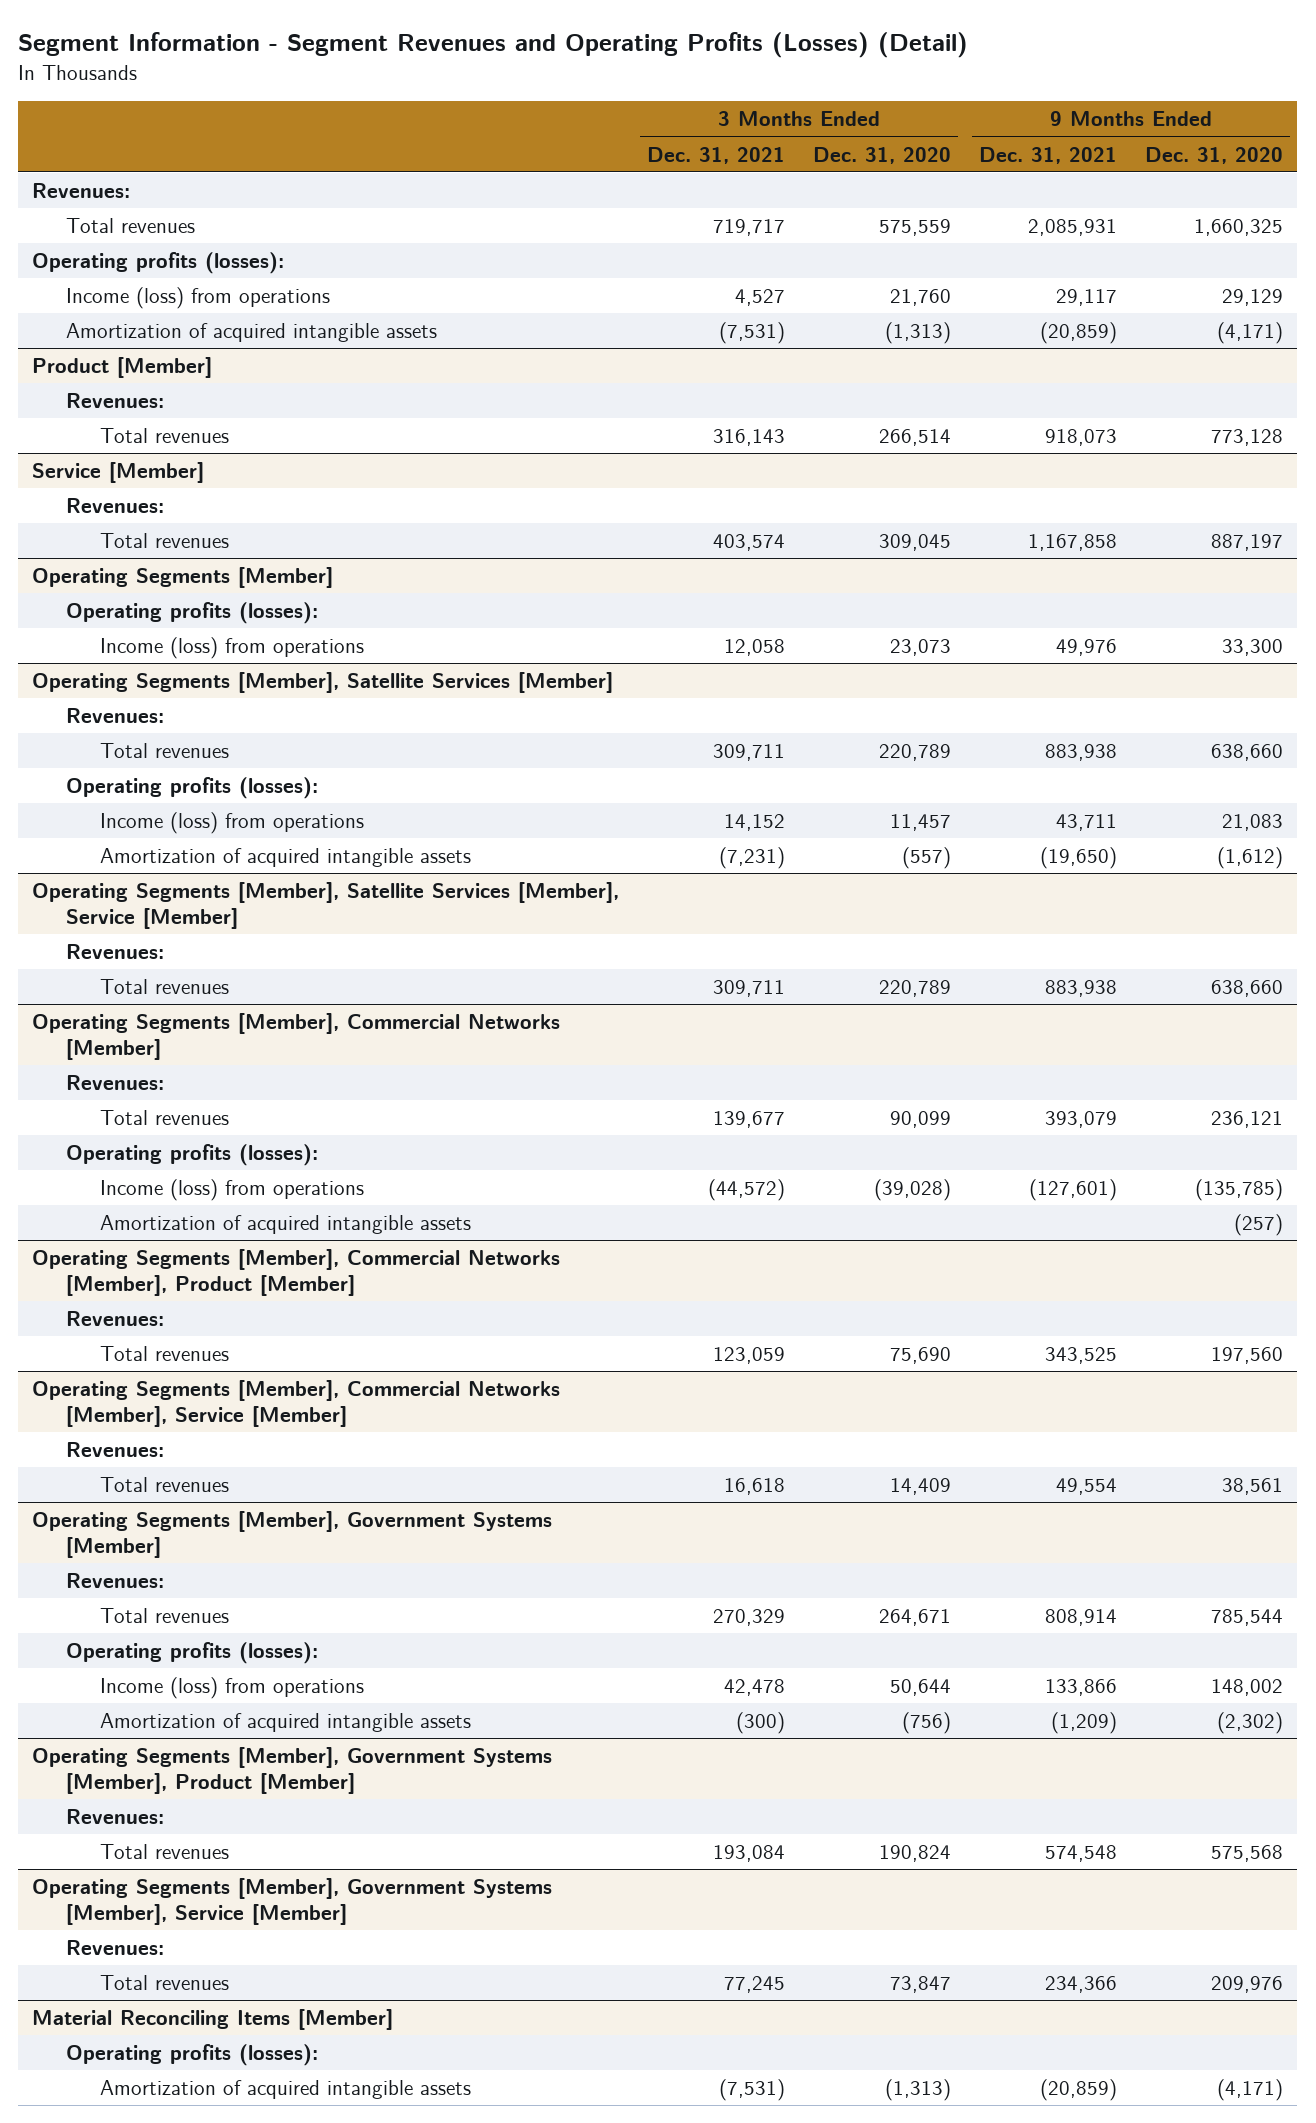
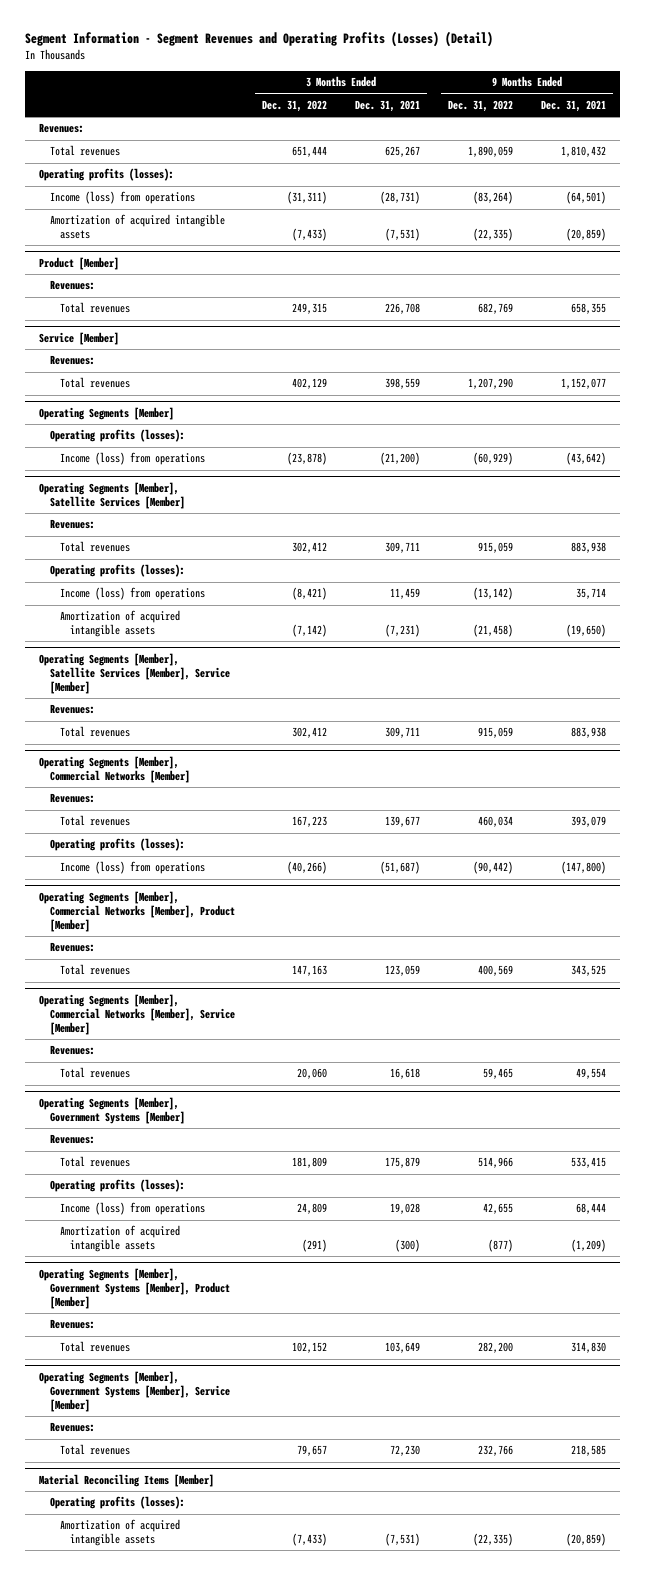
[813,146,952,164] Dec. 31, 2020 -> none
[1145,146,1284,164] Dec. 31, 2020 -> none
none -> [262,99,328,112] Dec. 31, 2022
none -> [448,99,514,112] Dec. 31, 2022
[713,219,786,237] 719,717 -> [385,146,421,158] 625,267
[1028,219,1118,237] 2,085,931 -> [561,146,607,158] 1,810,432
[735,289,786,307] 4,527 -> [380,191,421,205] (28,731)
[1056,289,1118,307] 29,117 -> [566,191,607,205] (64,501)
[713,429,786,447] 316,143 -> [385,303,421,315] 226,708
[1045,429,1118,447] 918,073 -> [571,303,607,315] 658,355
[713,534,786,552] 403,574 -> [385,378,421,390] 398,559
[1028,534,1118,552] 1,167,858 -> [561,378,607,390] 1,152,077
[724,639,786,657] 12,058 -> [380,452,421,466] (21,200)
[1056,639,1118,657] 49,976 -> [566,452,607,466] (43,642)
[724,814,786,832] 14,152 -> [390,588,421,600] 11,459
[1056,814,1118,832] 43,711 -> [576,588,607,600] 35,714
[99,1215,471,1235] Amortization of acquired intangible assets -> none
[708,1179,786,1202] (44,572) -> [380,861,421,875] (51,687)
[1029,1179,1118,1202] (127,601) -> [561,861,607,875] (147,800)
[713,1609,786,1627] 270,329 -> [385,1157,421,1169] 175,879
[1045,1609,1118,1627] 808,914 -> [571,1157,607,1169] 533,415
[724,1679,786,1697] 42,478 -> [390,1203,421,1215] 19,028
[1045,1679,1118,1697] 133,866 -> [576,1203,607,1215] 68,444
[713,1845,786,1863] 193,084 -> [385,1342,421,1354] 103,649
[1045,1845,1118,1863] 574,548 -> [571,1342,607,1354] 314,830
[724,1976,786,1994] 77,245 -> [390,1445,421,1457] 72,230
[1045,1976,1118,1994] 234,366 -> [571,1445,607,1457] 218,585

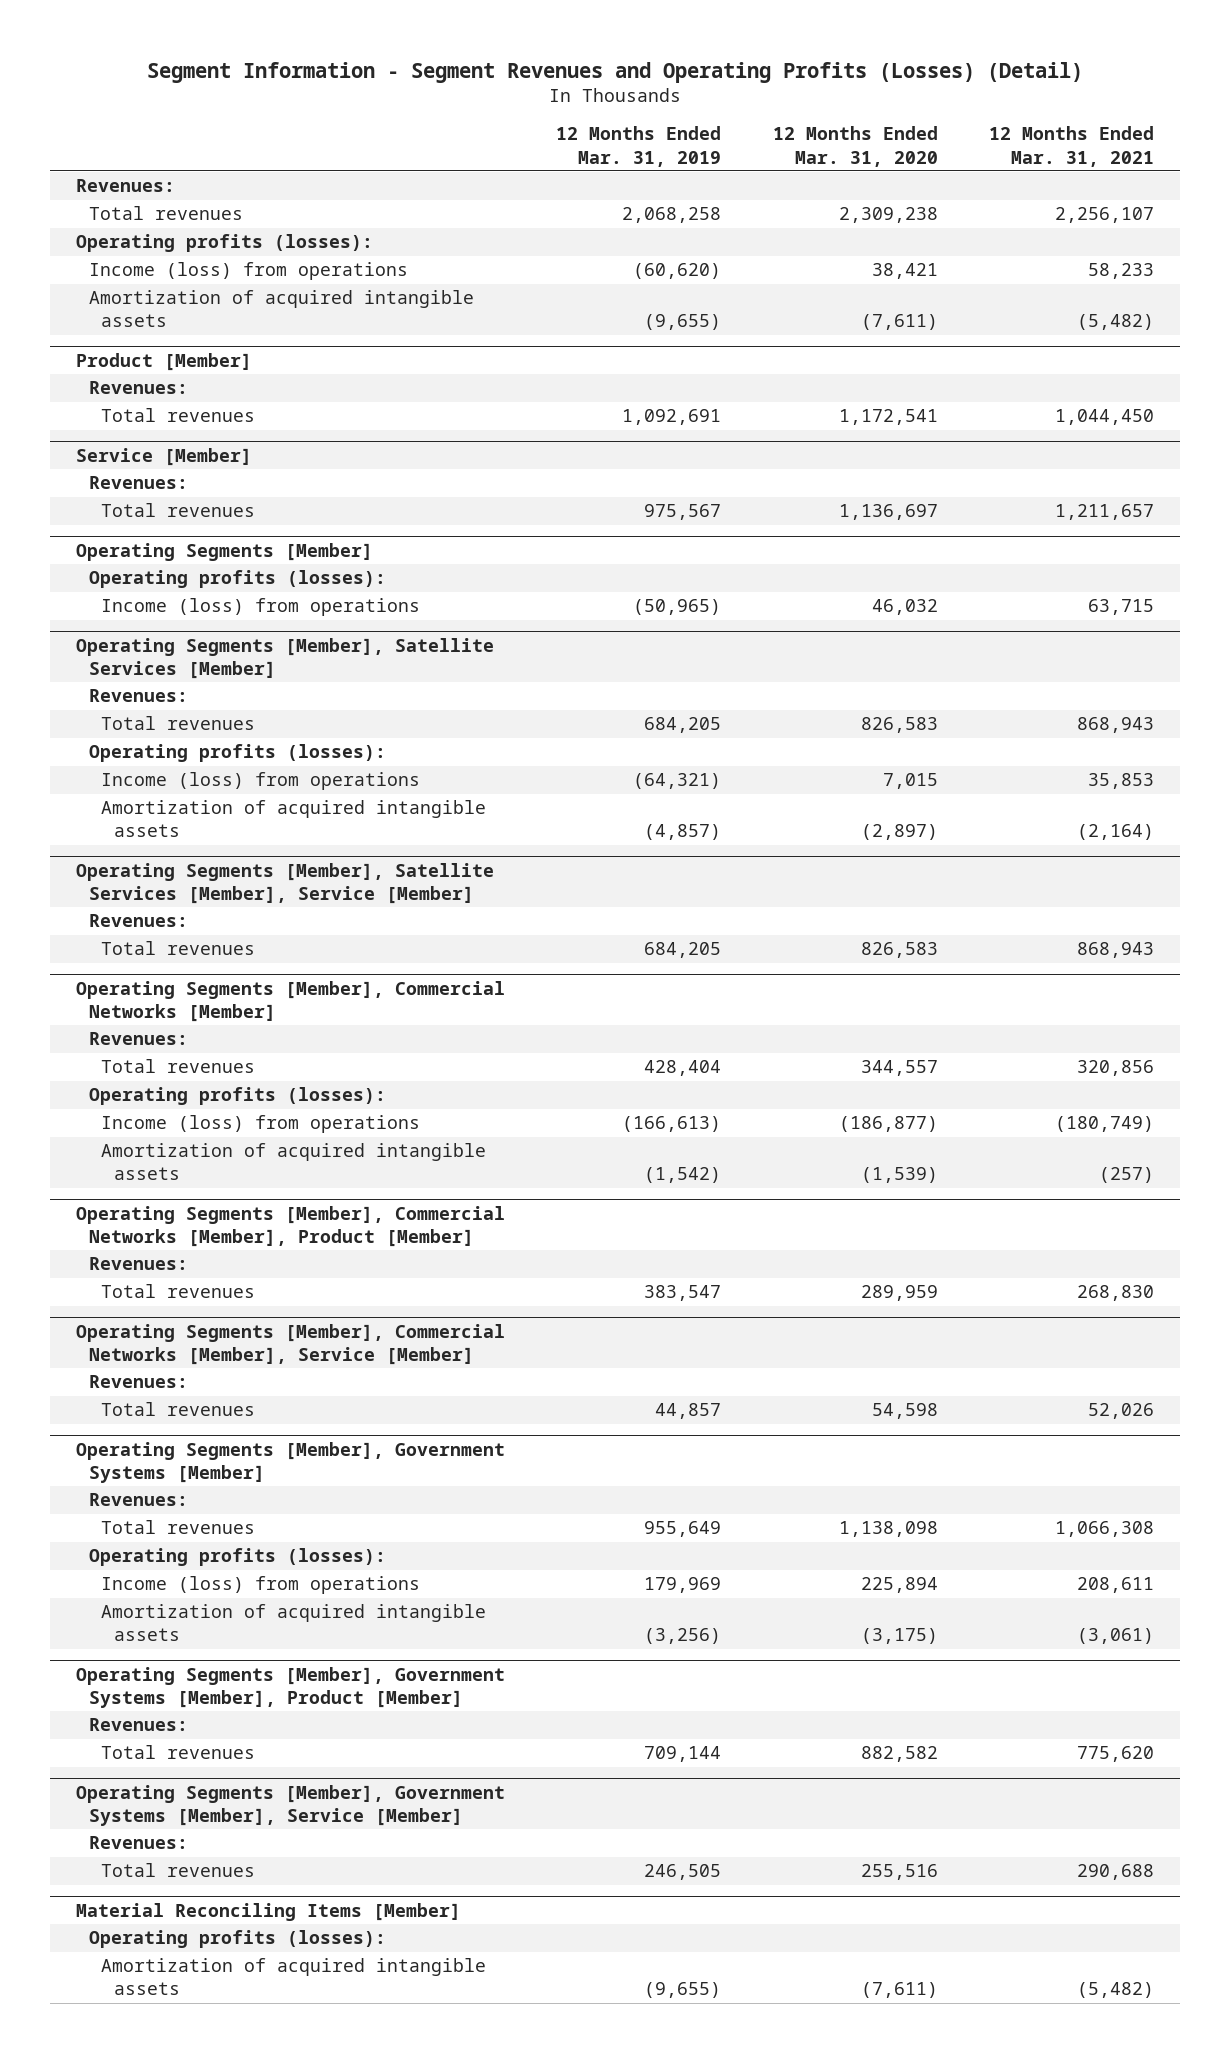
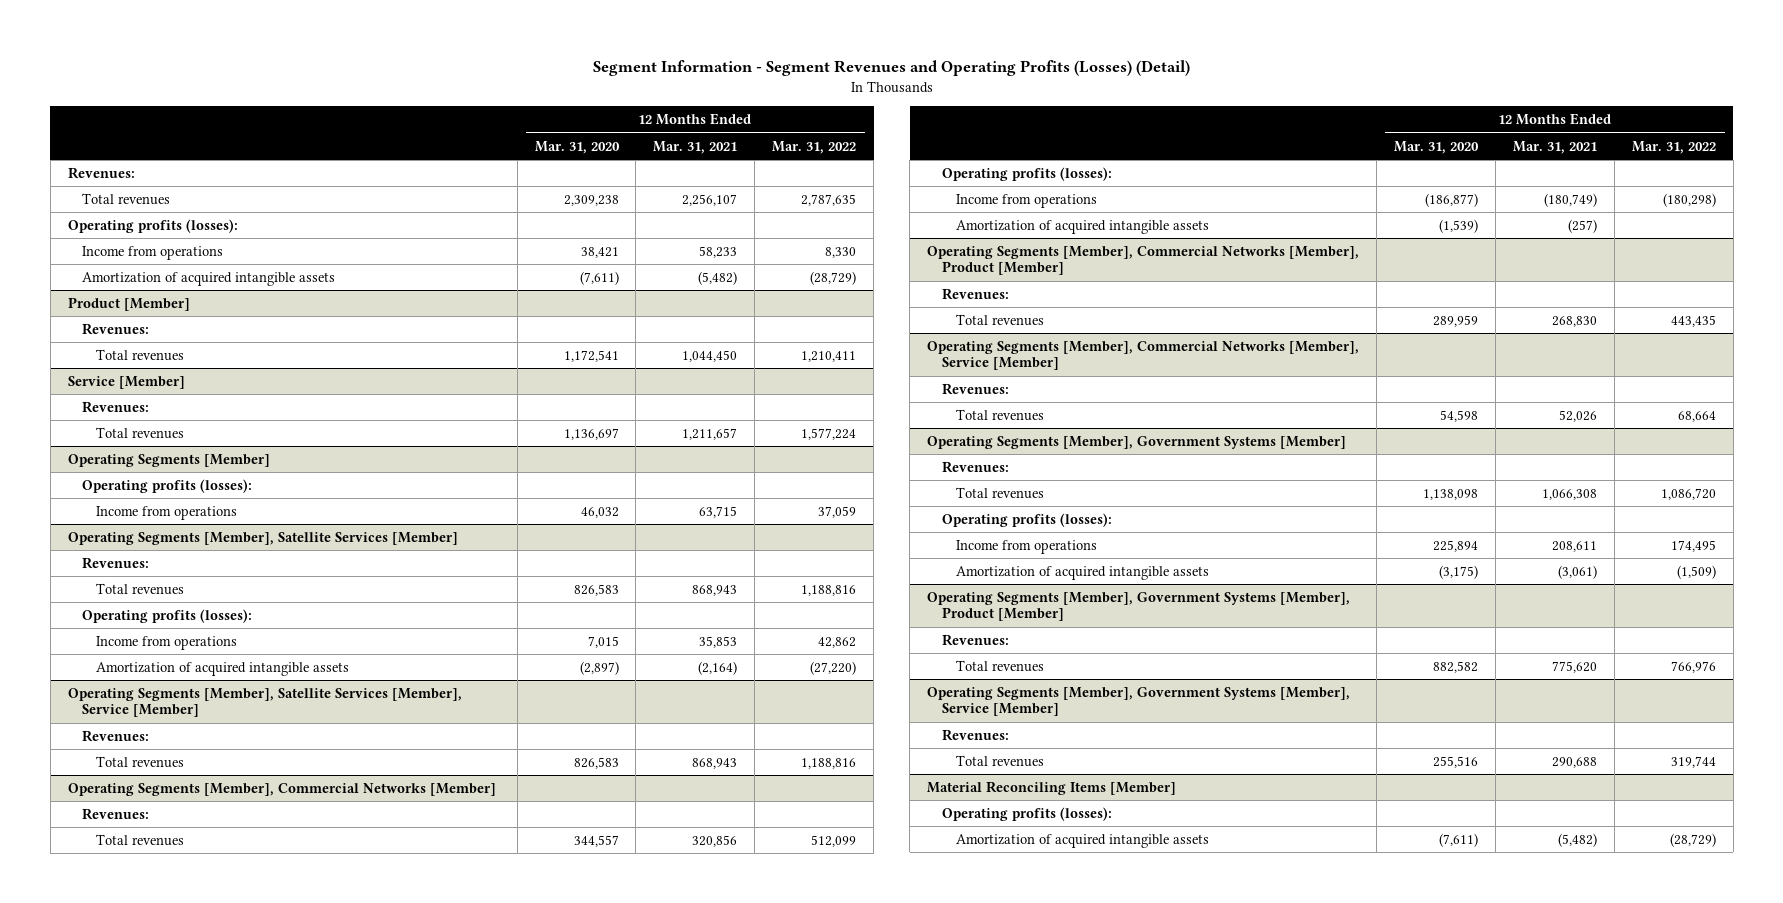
[556,126,722,167] 12 Months Ended Mar. 31, 2019 -> none
none -> [772,140,857,154] Mar. 31, 2022
[88,262,408,281] Income (loss) from operations -> [82,245,224,260] Income from operations
[101,598,421,617] Income (loss) from operations -> [96,505,238,520] Income from operations
[101,772,421,791] Income (loss) from operations -> [96,635,238,650] Income from operations
[101,1115,421,1134] Income (loss) from operations -> [955,193,1097,208] Income from operations
[101,1576,421,1595] Income (loss) from operations -> [955,539,1097,554] Income from operations

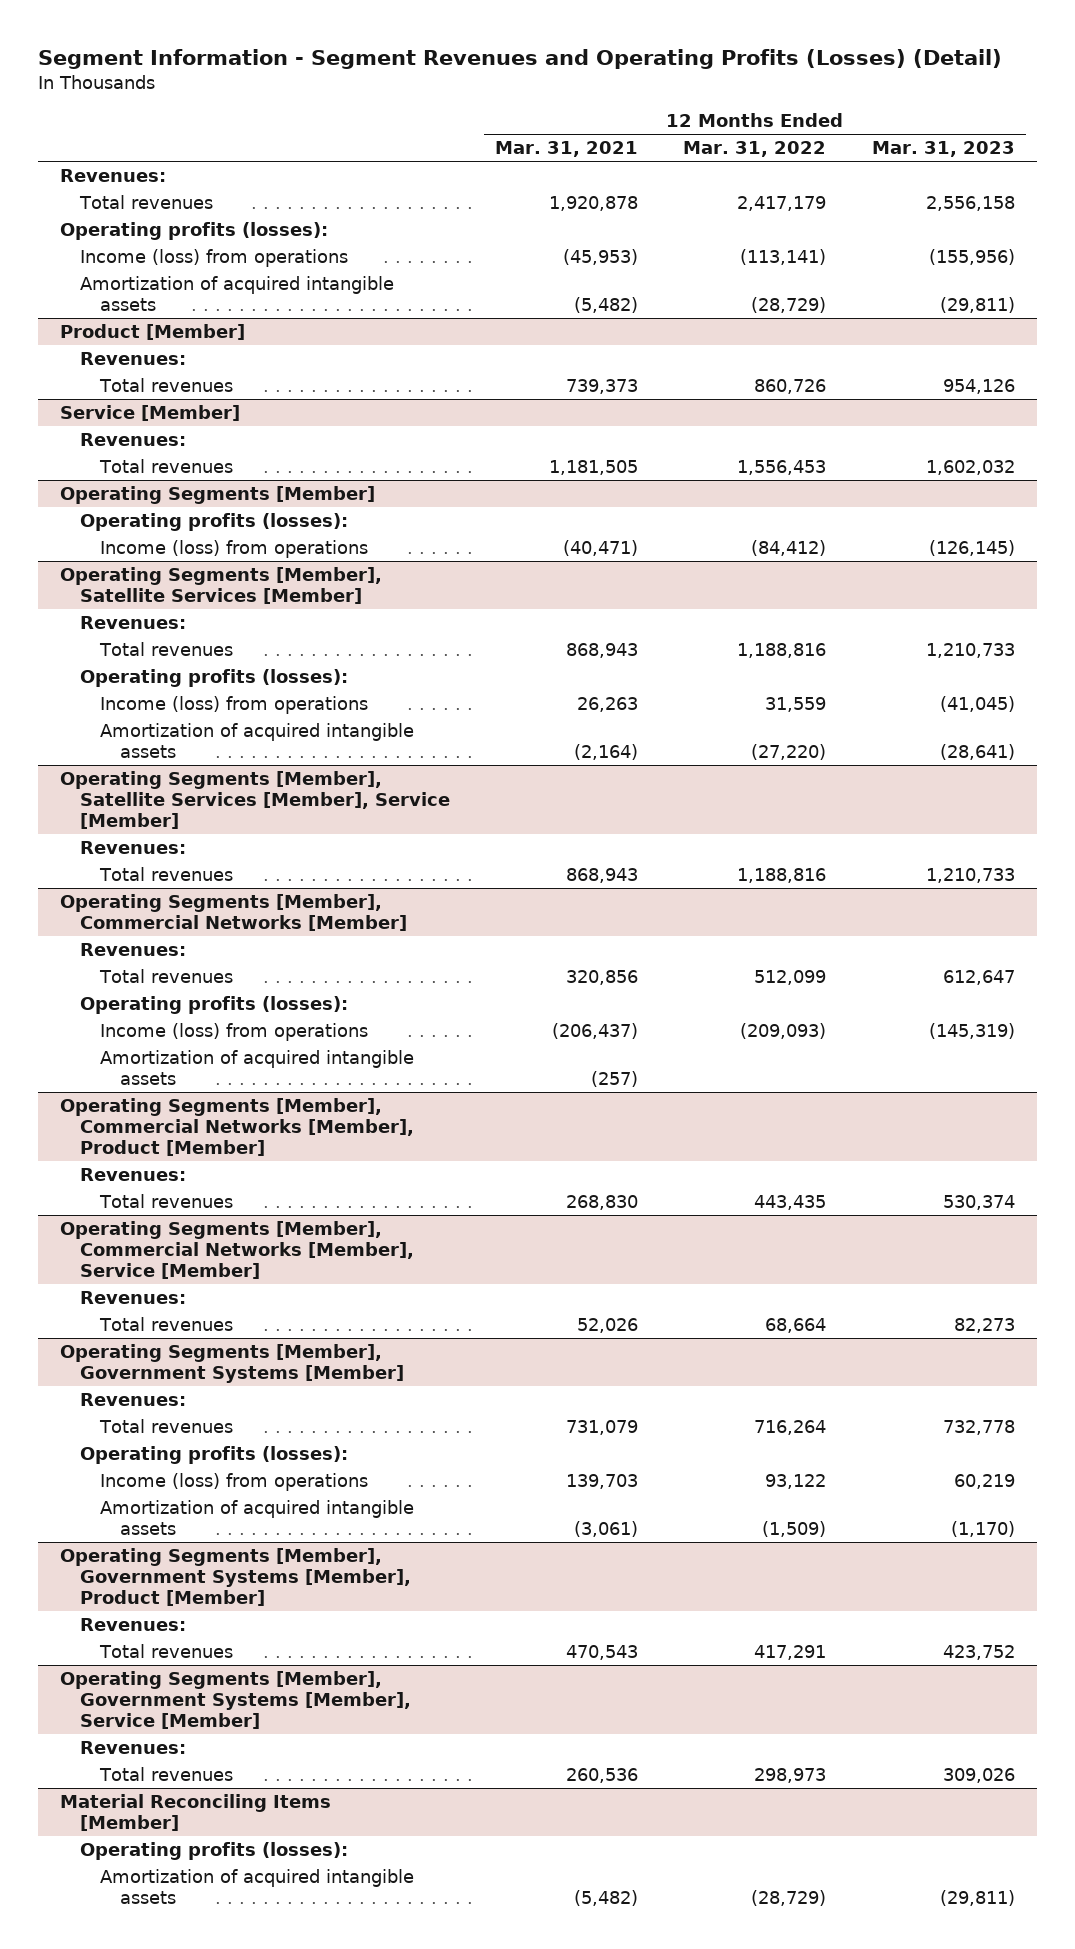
[534,140,620,154] Mar. 31, 2020 -> none
none -> [871,141,1015,158] Mar. 31, 2023
[682,193,738,206] 2,256,107 -> [549,195,639,211] 1,920,878
[801,193,857,206] 2,787,635 -> [737,195,827,211] 2,417,179
[82,245,224,260] Income from operations -> [80,248,349,267] Income (loss) from operations
[699,245,738,258] 58,233 -> [563,248,639,265] (45,953)
[825,246,857,258] 8,330 -> [740,248,827,265] (113,141)
[682,349,738,362] 1,044,450 -> [566,378,639,394] 739,373
[801,350,857,362] 1,210,411 -> [754,378,827,394] 860,726
[682,427,738,440] 1,211,657 -> [549,459,639,475] 1,181,505
[801,427,857,440] 1,577,224 -> [737,459,827,475] 1,556,453
[96,505,238,520] Income from operations -> [100,539,369,558] Income (loss) from operations
[699,505,738,518] 63,715 -> [563,539,639,556] (40,471)
[818,505,857,518] 37,059 -> [751,539,827,556] (84,412)
[96,635,238,650] Income from operations -> [100,695,369,714] Income (loss) from operations
[699,635,738,648] 35,853 -> [577,696,639,712] 26,263
[818,636,857,648] 42,862 -> [765,696,827,712] 31,559
[955,193,1097,208] Income from operations -> [100,1022,369,1041] Income (loss) from operations
[1543,192,1597,207] (180,749) -> [552,1022,639,1039] (206,437)
[1662,192,1716,207] (180,298) -> [740,1022,827,1039] (209,093)
[1541,488,1597,500] 1,066,308 -> [566,1419,639,1435] 731,079
[1660,487,1716,500] 1,086,720 -> [754,1419,827,1435] 716,264
[955,539,1097,554] Income from operations -> [100,1472,369,1491] Income (loss) from operations
[1551,540,1597,552] 208,611 -> [566,1473,639,1489] 139,703
[1670,539,1716,552] 174,495 -> [765,1473,827,1489] 93,122
[1551,660,1597,673] 775,620 -> [566,1644,639,1660] 470,543
[1670,660,1716,673] 766,976 -> [754,1644,827,1660] 417,291
[1551,756,1597,768] 290,688 -> [566,1767,639,1783] 260,536
[1670,755,1716,768] 319,744 -> [754,1767,827,1783] 298,973

